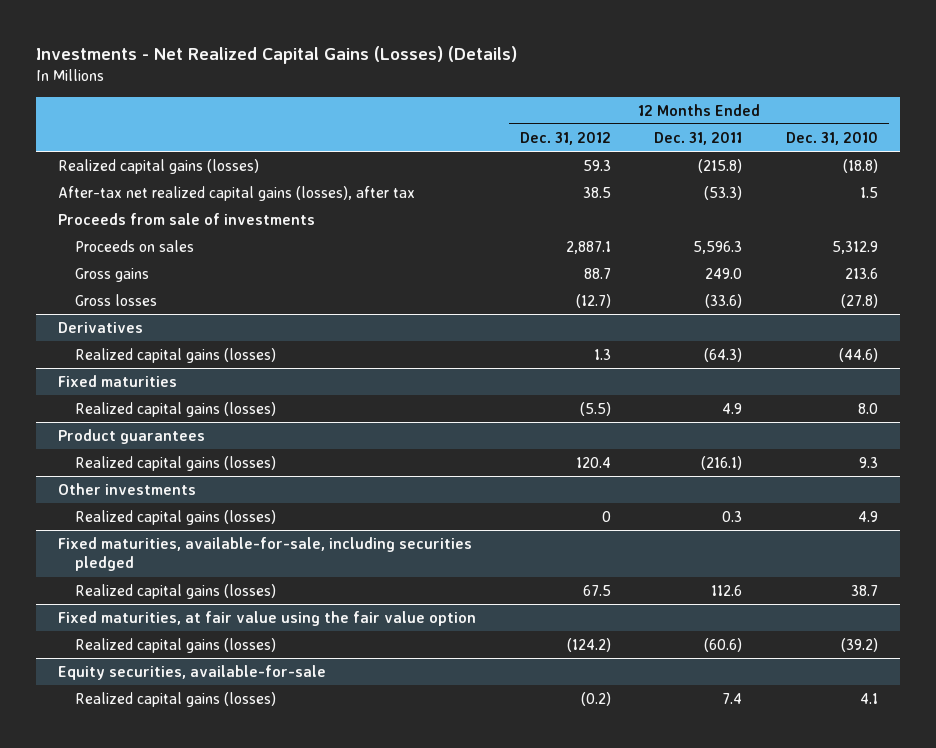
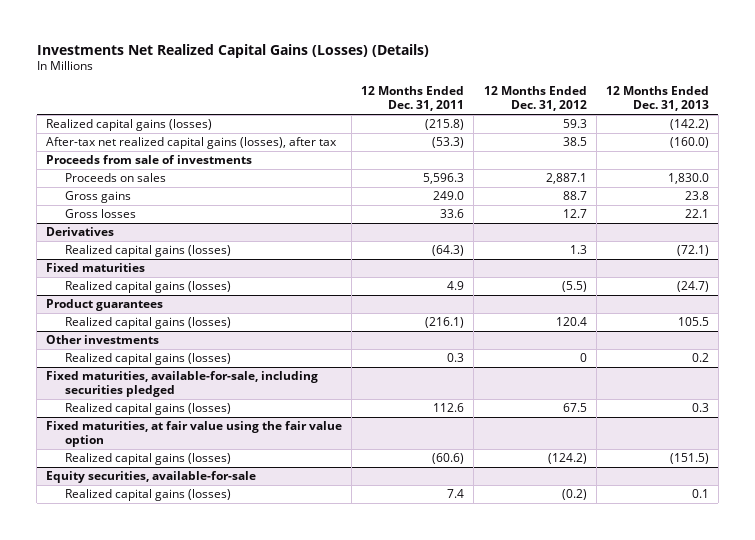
[35,46,517,65] Investments - Net Realized Capital Gains (Losses) (Details) -> [36,43,429,58] Investments Net Realized Capital Gains (Losses) (Details)
[786,131,879,145] Dec. 31, 2010 -> none
none -> [605,86,709,112] 12 Months Ended Dec. 31, 2013
[575,293,611,308] (12.7) -> [562,209,587,219] 12.7
[705,293,743,308] (33.6) -> [440,209,465,219] 33.6

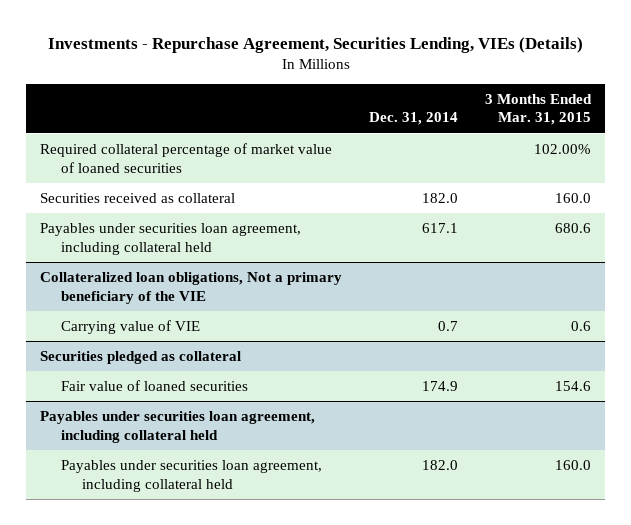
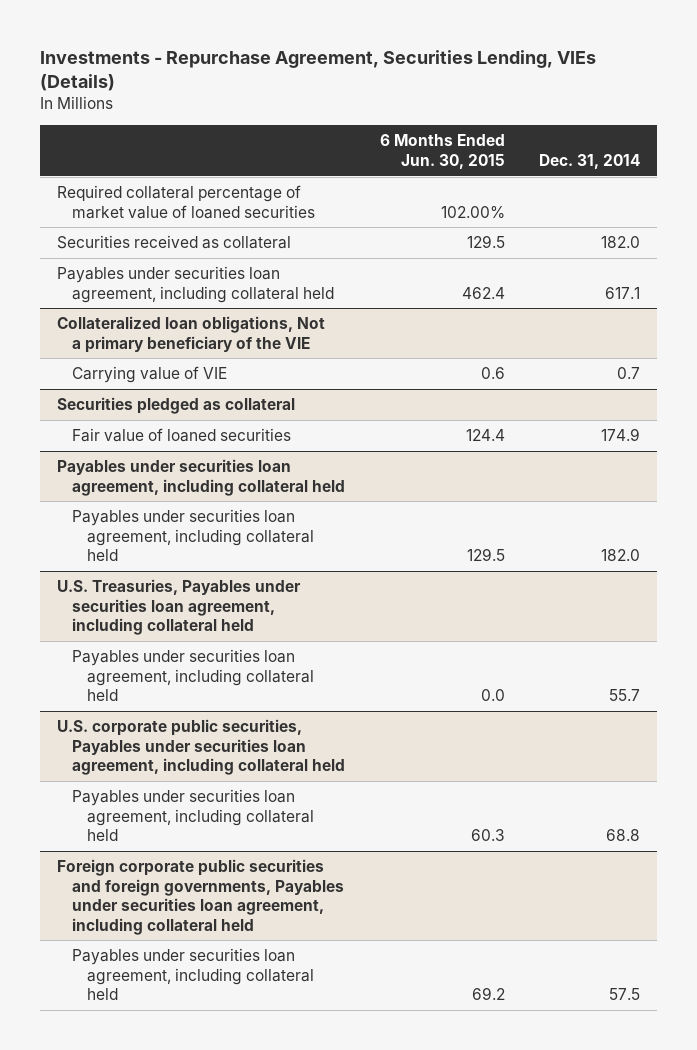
[485,93,593,126] 3 Months Ended Mar. 31, 2015 -> none
none -> [379,134,505,169] 6 Months Ended Jun. 30, 2015
none -> [57,579,302,636] U.S. Treasuries, Payables under securities loan agreement, including collateral held
none -> [71,649,314,702] Payables under securities loan agreement, including collateral held
none -> [57,719,345,776] U.S. corporate public securities, Payables under securities loan agreement, including collateral held
none -> [71,789,314,842] Payables under securities loan agreement, including collateral held
none -> [57,859,344,935] Foreign corporate public securities and foreign governments, Payables under securities loan agreement, including collateral held
none -> [71,948,314,1001] Payables under securities loan agreement, including collateral held

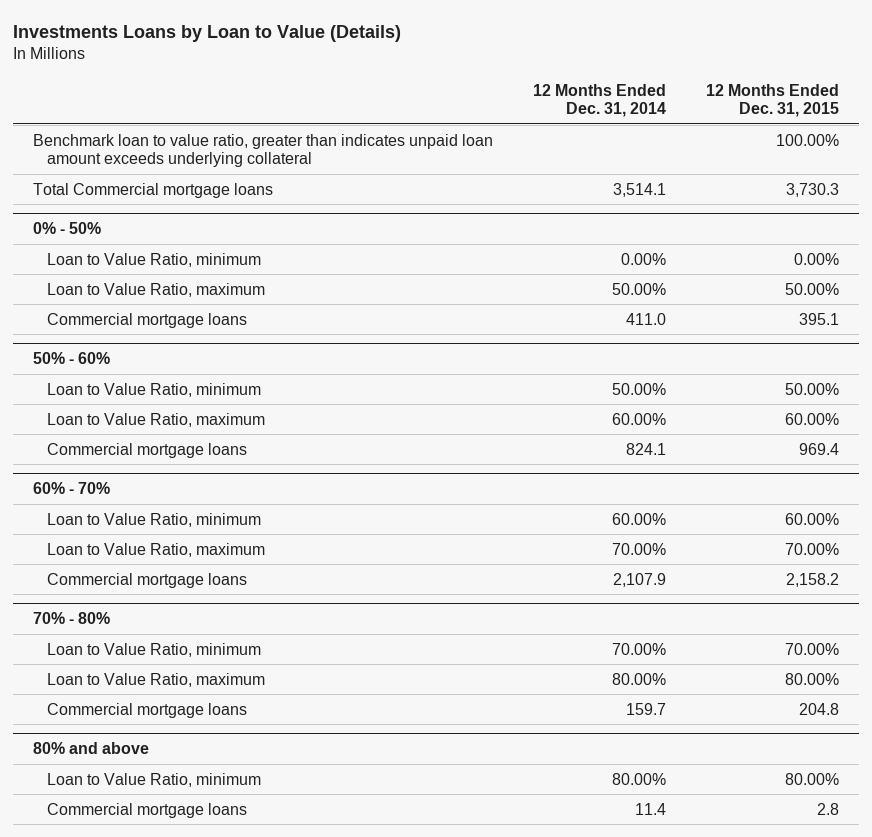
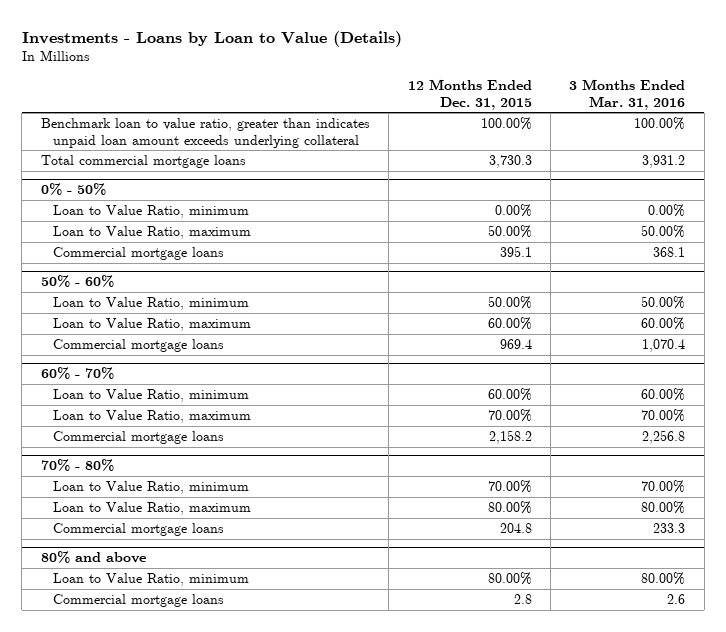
[13,24,402,42] Investments Loans by Loan to Value (Details) -> [21,31,402,48] Investments - Loans by Loan to Value (Details)
[532,83,666,118] 12 Months Ended Dec. 31, 2014 -> none
none -> [569,79,686,110] 3 Months Ended Mar. 31, 2016
[33,182,274,198] Total Commercial mortgage loans -> [40,155,246,169] Total commercial mortgage loans

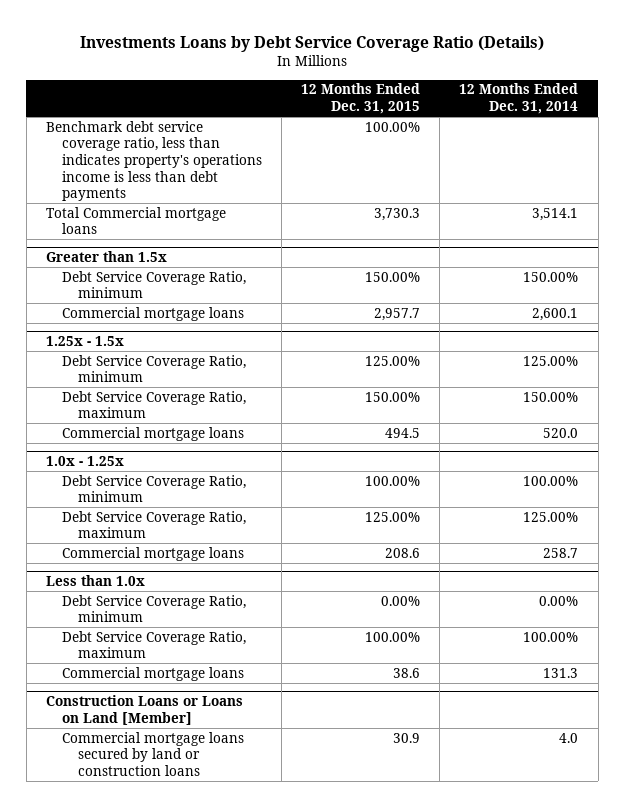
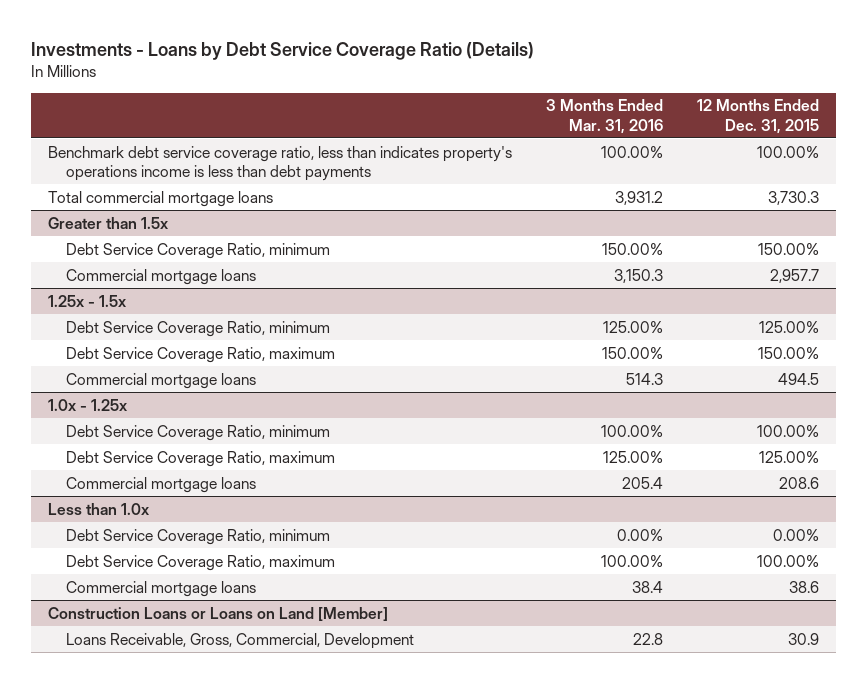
[80,35,545,52] Investments Loans by Debt Service Coverage Ratio (Details) -> [31,41,535,60] Investments - Loans by Debt Service Coverage Ratio (Details)
[459,83,579,114] 12 Months Ended Dec. 31, 2014 -> none
none -> [546,99,664,134] 3 Months Ended Mar. 31, 2016
[45,206,226,235] Total Commercial mortgage loans -> [48,190,274,207] Total commercial mortgage loans
[62,731,245,776] Commercial mortgage loans secured by land or construction loans -> [66,632,415,649] Loans Receivable, Gross, Commercial, Development

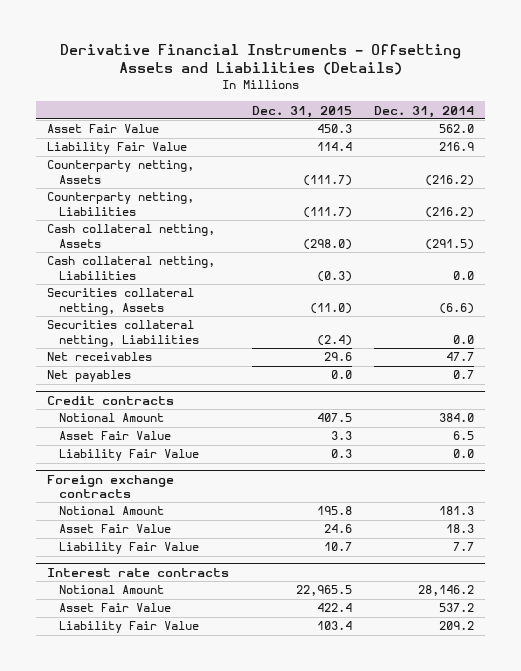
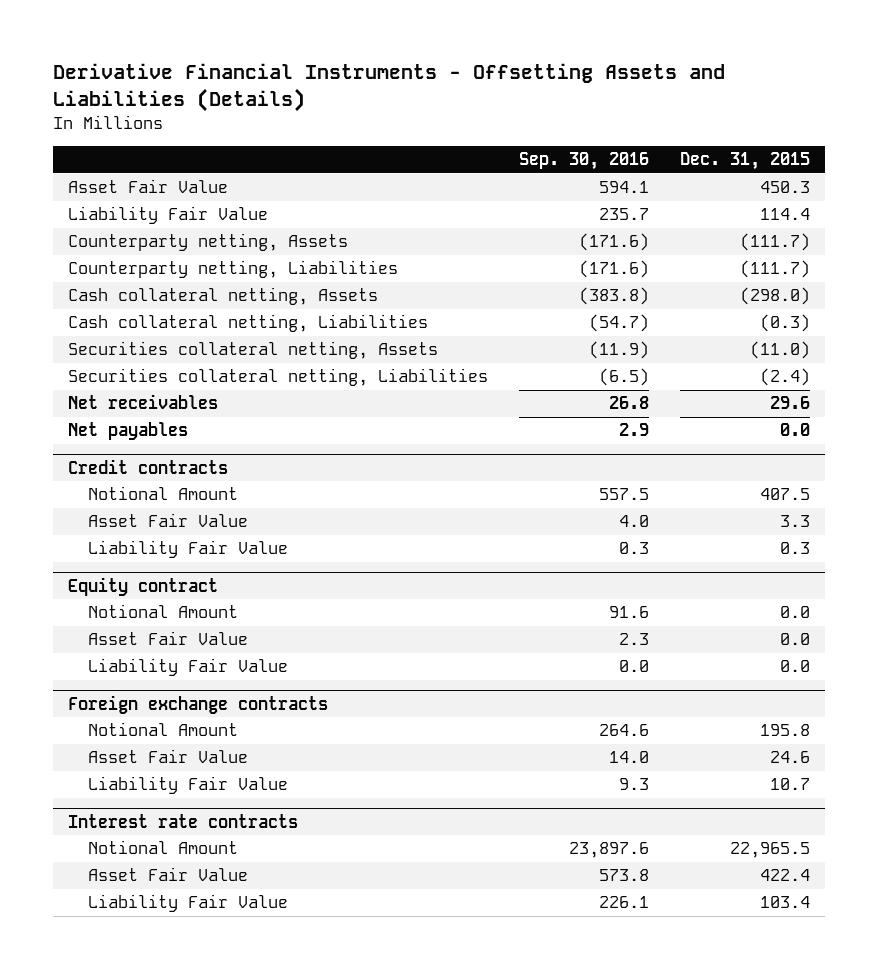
[374,105,475,118] Dec. 31, 2014 -> none
none -> [518,152,649,171] Sep. 30, 2016
none -> [67,576,218,596] Equity contract
none -> [87,604,238,619] Notional Amount
none -> [87,631,248,646] Asset Fair Value
none -> [87,658,288,677] Liability Fair Value

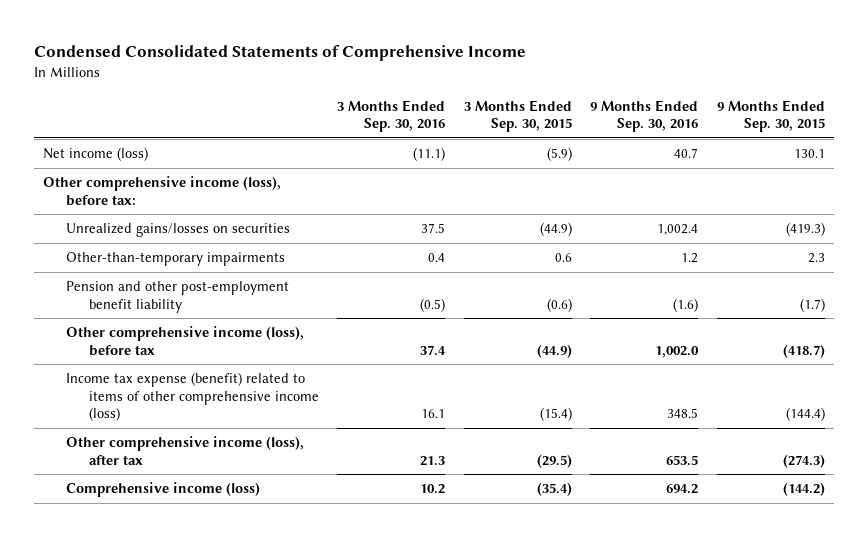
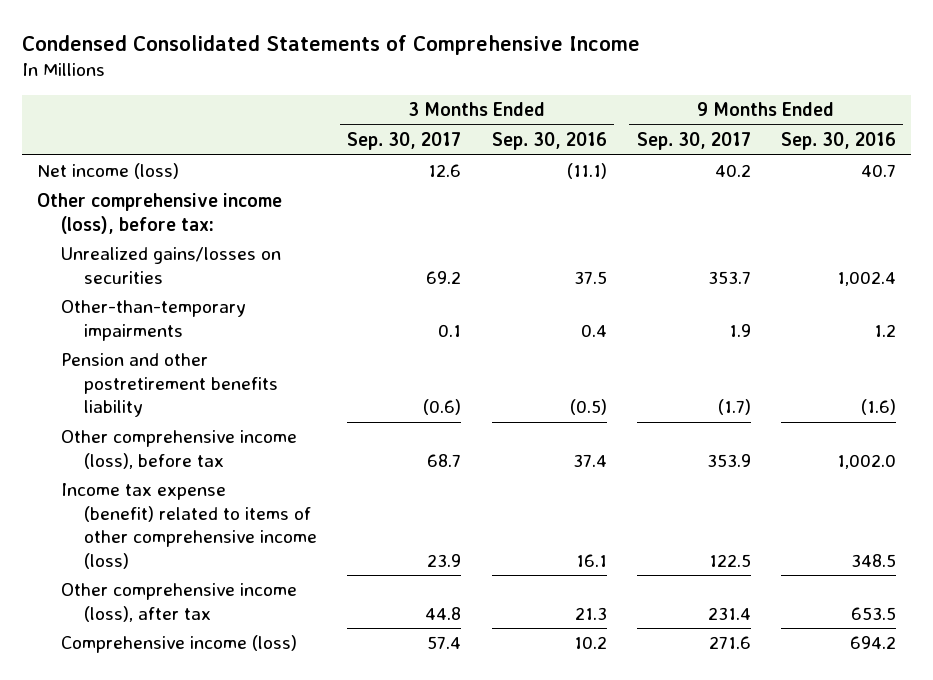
[463,99,572,133] 3 Months Ended Sep. 30, 2015 -> none
[716,99,825,133] 9 Months Ended Sep. 30, 2015 -> none
none -> [347,132,462,151] Sep. 30, 2017
none -> [636,132,751,151] Sep. 30, 2017
[66,281,290,313] Pension and other post-employment benefit liability -> [60,353,279,418] Pension and other postretirement benefits liability

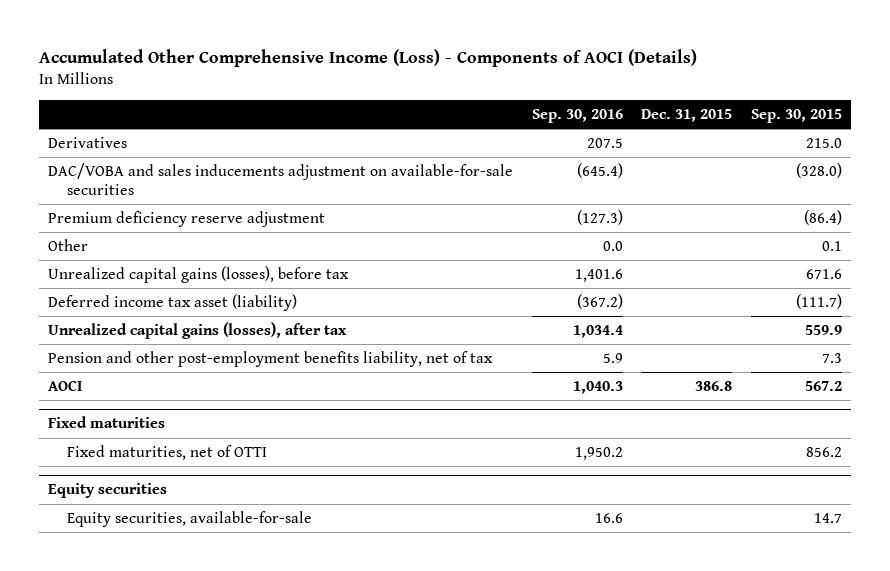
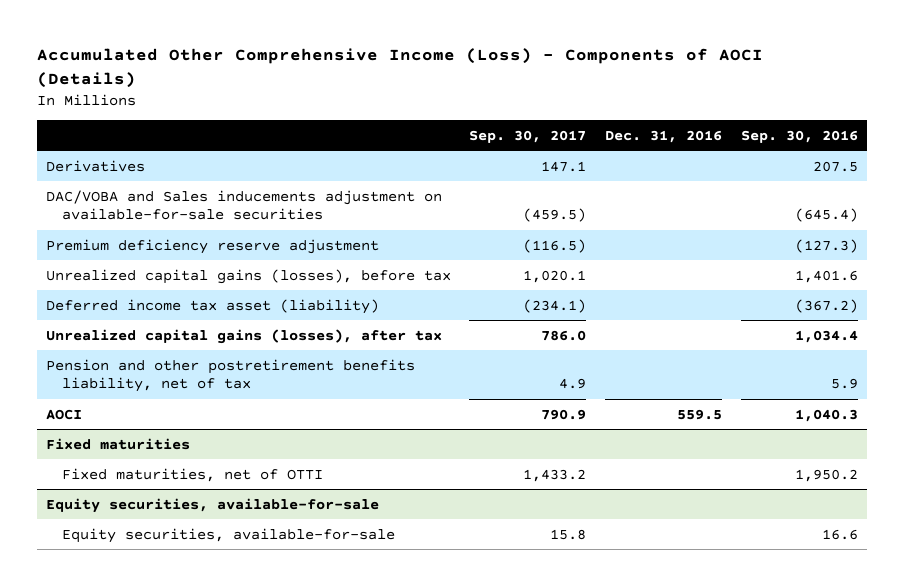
[641,109,733,123] Dec. 31, 2015 -> none
[750,109,842,124] Sep. 30, 2015 -> none
none -> [469,129,587,143] Sep. 30, 2017
none -> [605,129,723,143] Dec. 31, 2016
[48,162,514,195] DAC/VOBA and sales inducements adjustment on available-for-sale securities -> [45,189,442,221] DAC/VOBA and Sales inducements adjustment on available-for-sale securities
[48,238,89,251] Other -> none
[48,350,494,367] Pension and other post-employment benefits liability, net of tax -> [45,358,415,393] Pension and other postretirement benefits liability, net of tax
[48,483,168,499] Equity securities -> [45,497,379,513] Equity securities, available-for-sale

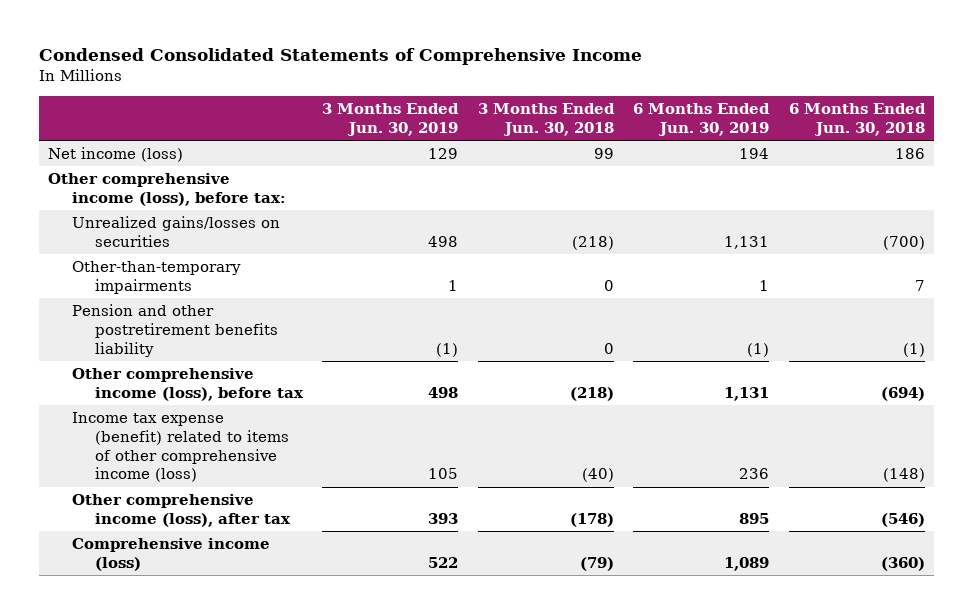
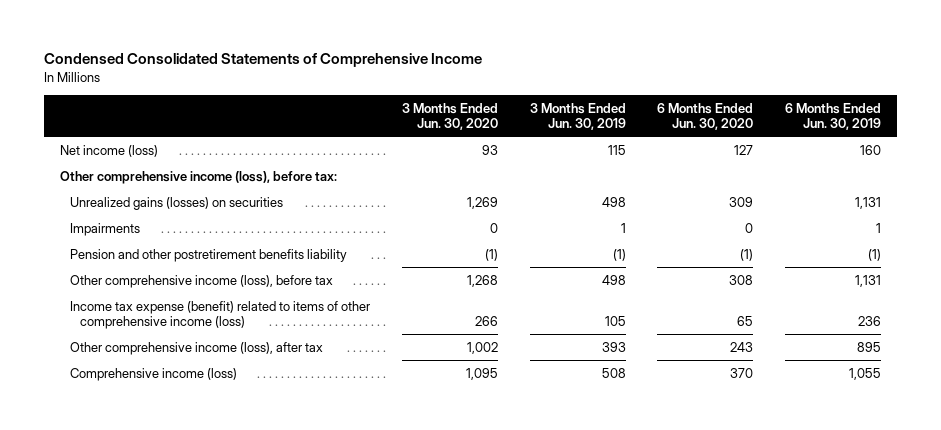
[477,103,615,136] 3 Months Ended Jun. 30, 2018 -> none
[788,103,926,136] 6 Months Ended Jun. 30, 2018 -> none
none -> [401,102,498,131] 3 Months Ended Jun. 30, 2020
none -> [657,102,754,131] 6 Months Ended Jun. 30, 2020
[428,148,459,160] 129 -> [607,144,626,155] 115
[739,148,770,160] 194 -> [860,144,882,155] 160
[71,216,280,247] Unrealized gains/losses on securities -> [70,196,284,210] Unrealized gains (losses) on securities
[71,261,241,294] Other-than-temporary impairments -> [70,222,141,236] Impairments
[428,556,459,568] 522 -> [601,367,626,378] 508
[724,556,770,571] 1,089 -> [849,367,882,380] 1,055

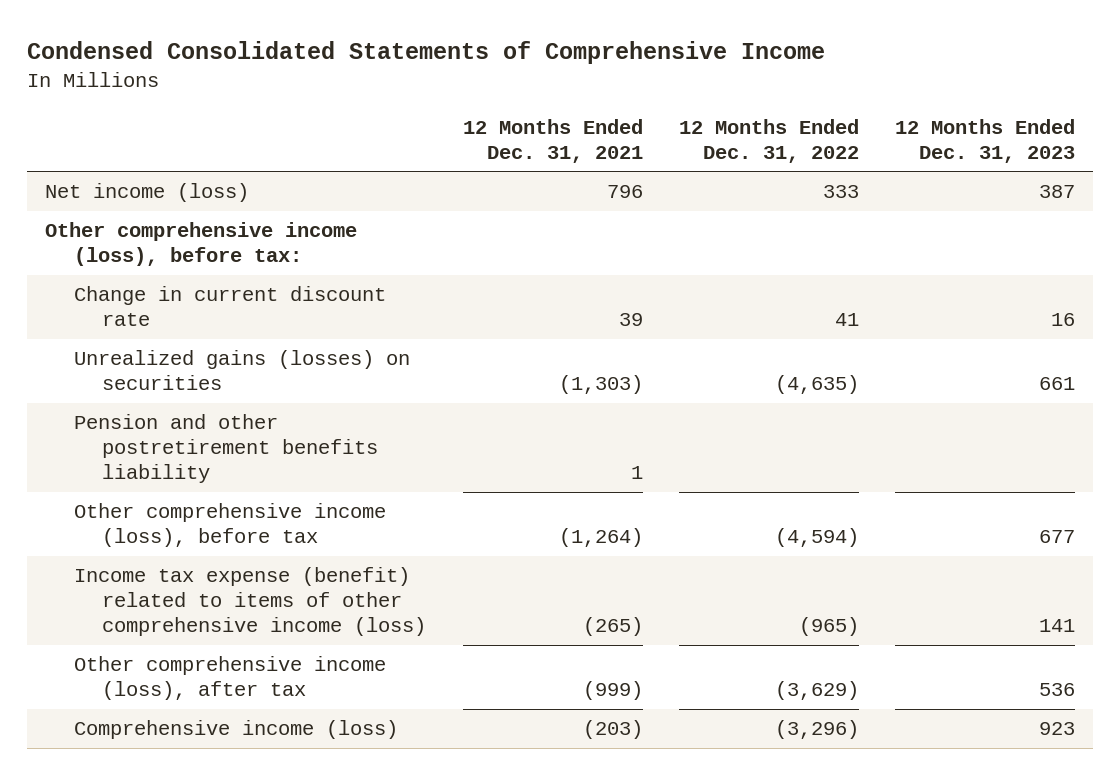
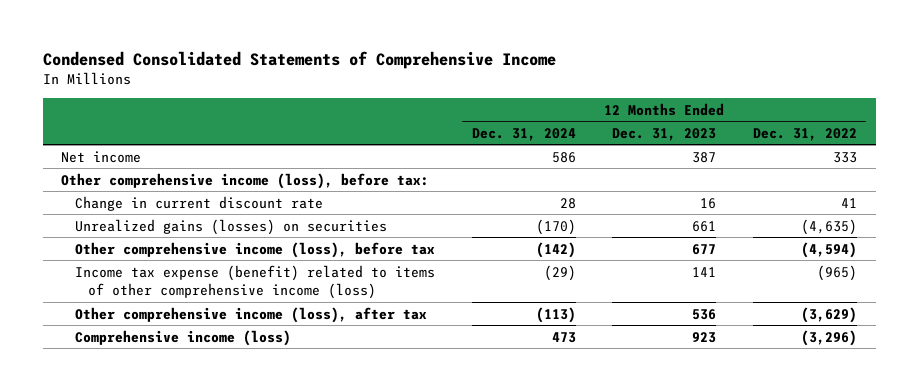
[462,118,643,163] 12 Months Ended Dec. 31, 2021 -> none
none -> [471,127,576,141] Dec. 31, 2024
[45,183,250,203] Net income (loss) -> [61,150,142,163] Net income
[73,414,379,484] Pension and other postretirement benefits liability -> none

